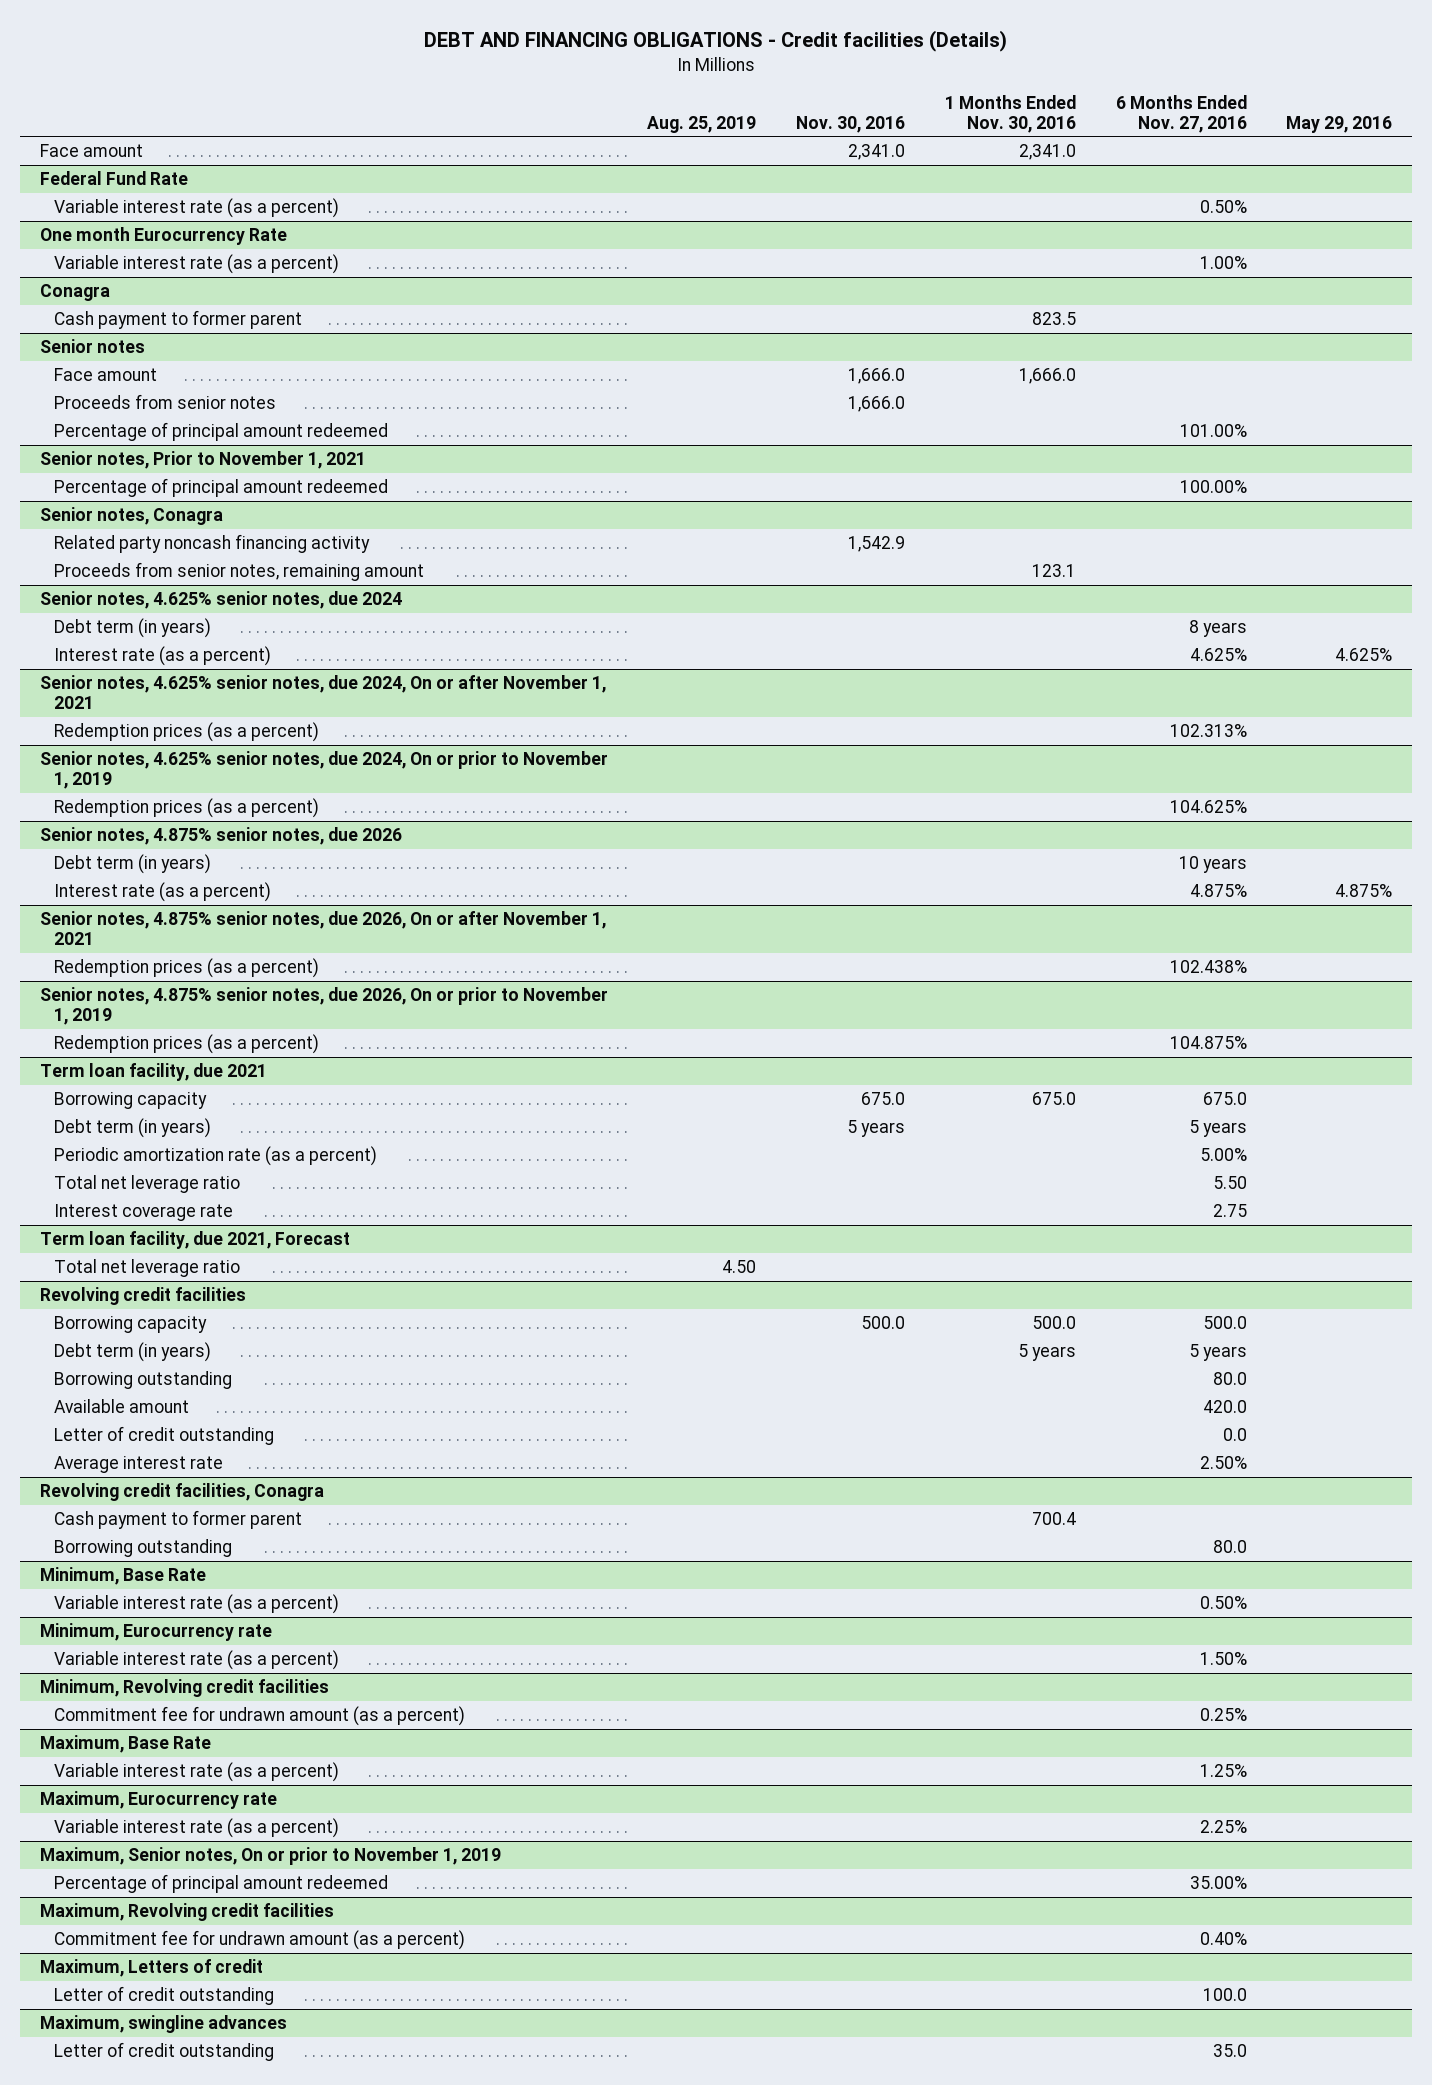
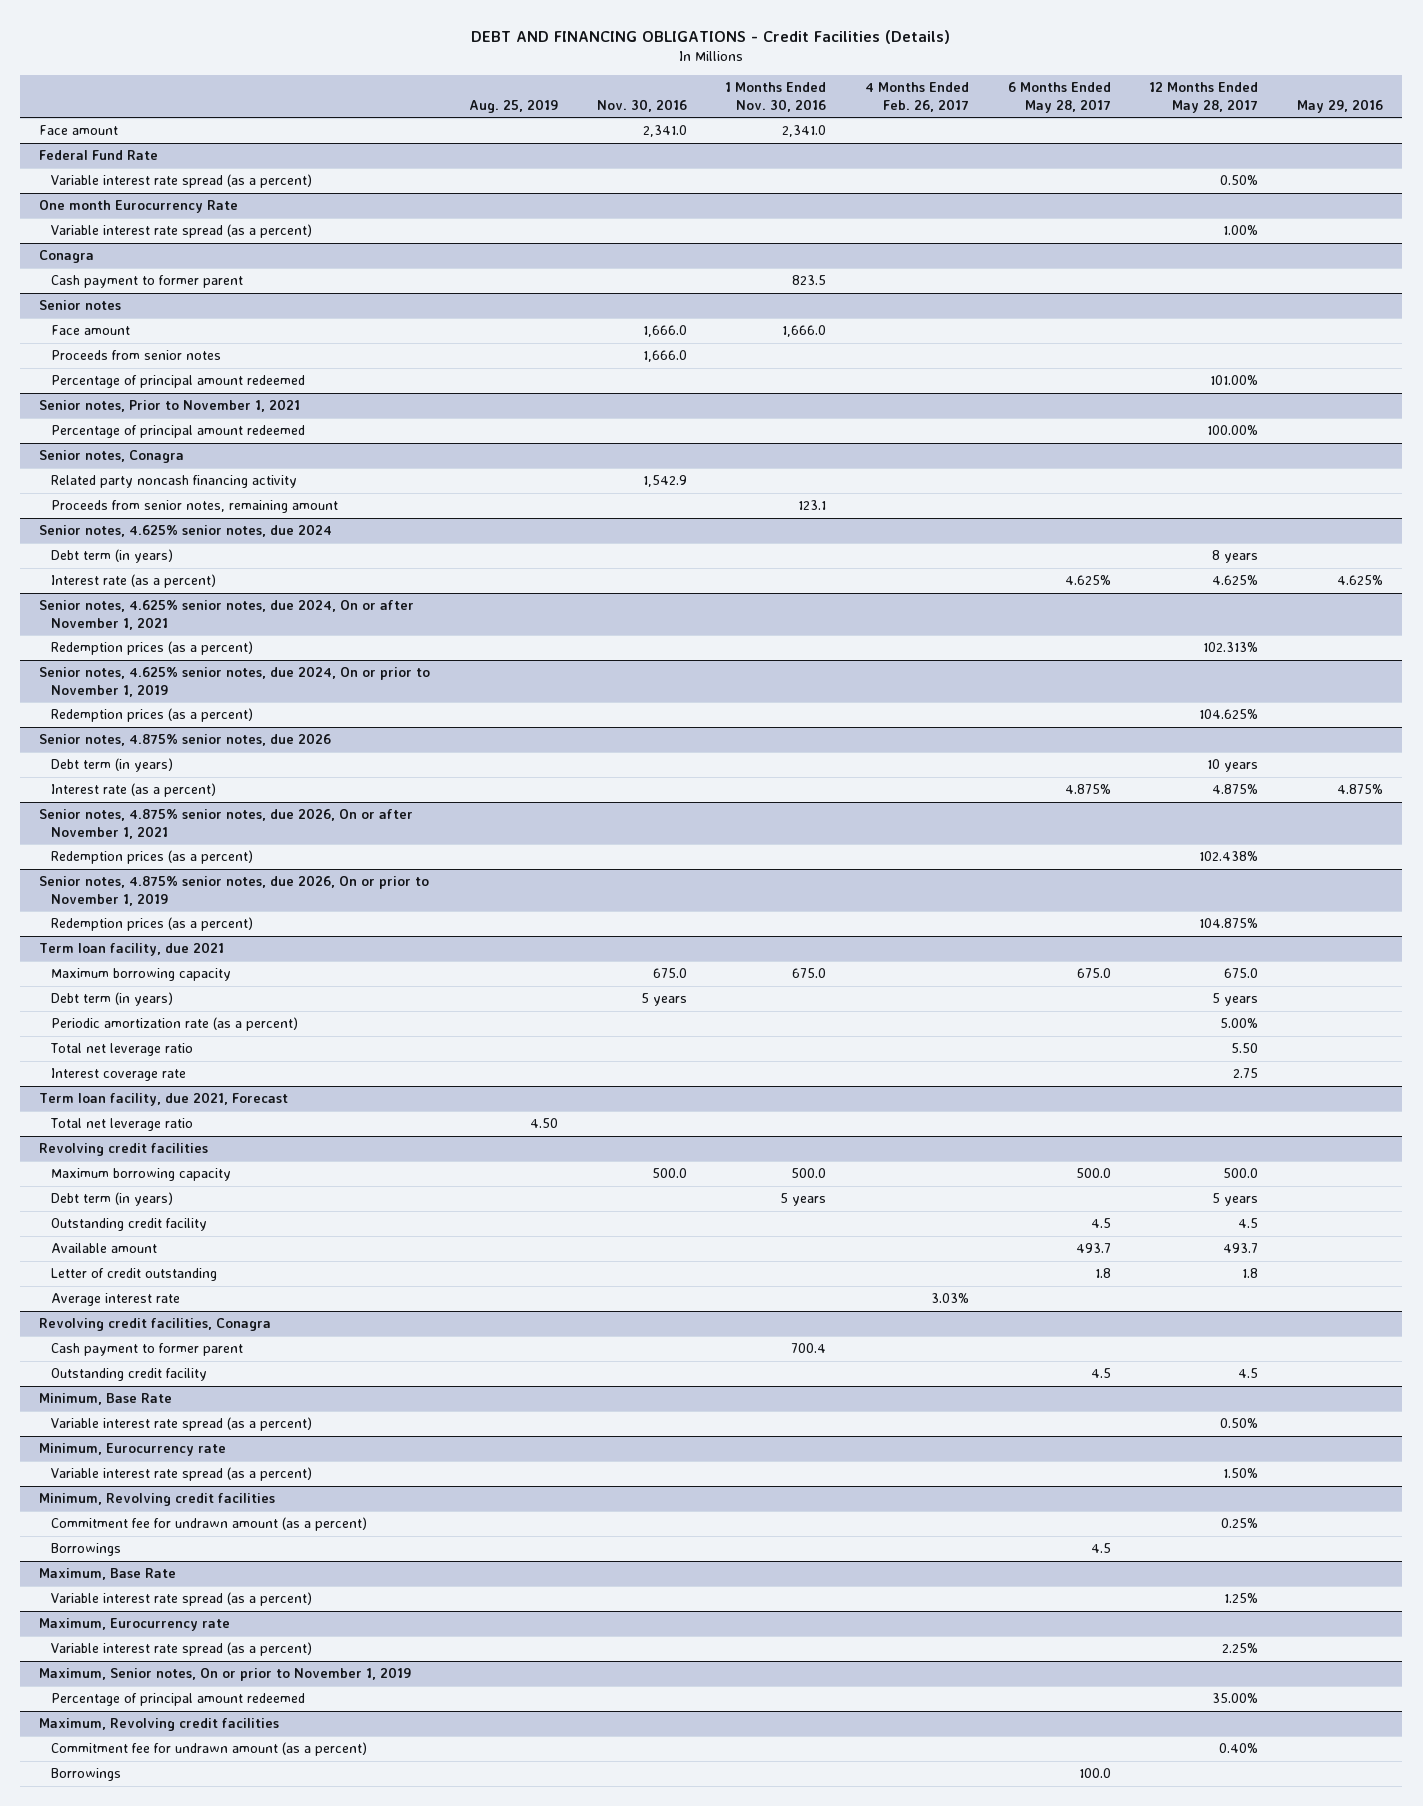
[424,30,1008,53] DEBT AND FINANCING OBLIGATIONS - Credit facilities (Details) -> [471,30,951,45] DEBT AND FINANCING OBLIGATIONS - Credit Facilities (Details)
[1115,94,1247,133] 6 Months Ended Nov. 27, 2016 -> none
none -> [865,82,970,112] 4 Months Ended Feb. 26, 2017
none -> [1007,82,1111,113] 6 Months Ended May 28, 2017
none -> [1149,82,1259,113] 12 Months Ended May 28, 2017
[54,198,340,219] Variable interest rate (as a percent) -> [50,174,312,189] Variable interest rate spread (as a percent)
[54,254,340,275] Variable interest rate (as a percent) -> [50,224,312,239] Variable interest rate spread (as a percent)
[54,1092,208,1110] Borrowing capacity -> [50,968,231,982] Maximum borrowing capacity
[54,1316,208,1334] Borrowing capacity -> [50,1168,231,1182] Maximum borrowing capacity
[54,1371,233,1390] Borrowing outstanding -> [50,1218,207,1232] Outstanding credit facility
[54,1539,233,1558] Borrowing outstanding -> [50,1368,207,1382] Outstanding credit facility
[54,1594,340,1615] Variable interest rate (as a percent) -> [50,1417,312,1432] Variable interest rate spread (as a percent)
[54,1650,340,1671] Variable interest rate (as a percent) -> [50,1467,312,1482] Variable interest rate spread (as a percent)
none -> [50,1543,121,1557] Borrowings
[54,1762,340,1783] Variable interest rate (as a percent) -> [50,1592,312,1607] Variable interest rate spread (as a percent)
[54,1818,340,1839] Variable interest rate (as a percent) -> [50,1642,312,1657] Variable interest rate spread (as a percent)
[39,1959,263,1978] Maximum, Letters of credit -> none
[54,1986,275,2006] Letter of credit outstanding -> none
[39,2015,287,2034] Maximum, swingline advances -> none
[54,2042,275,2062] Letter of credit outstanding -> none
none -> [50,1768,121,1782] Borrowings

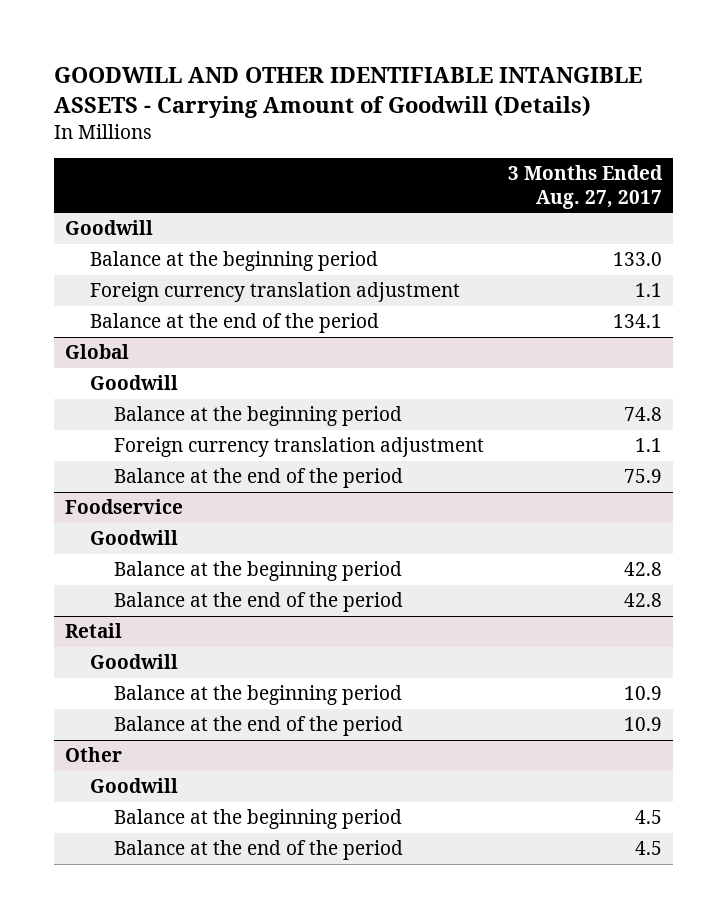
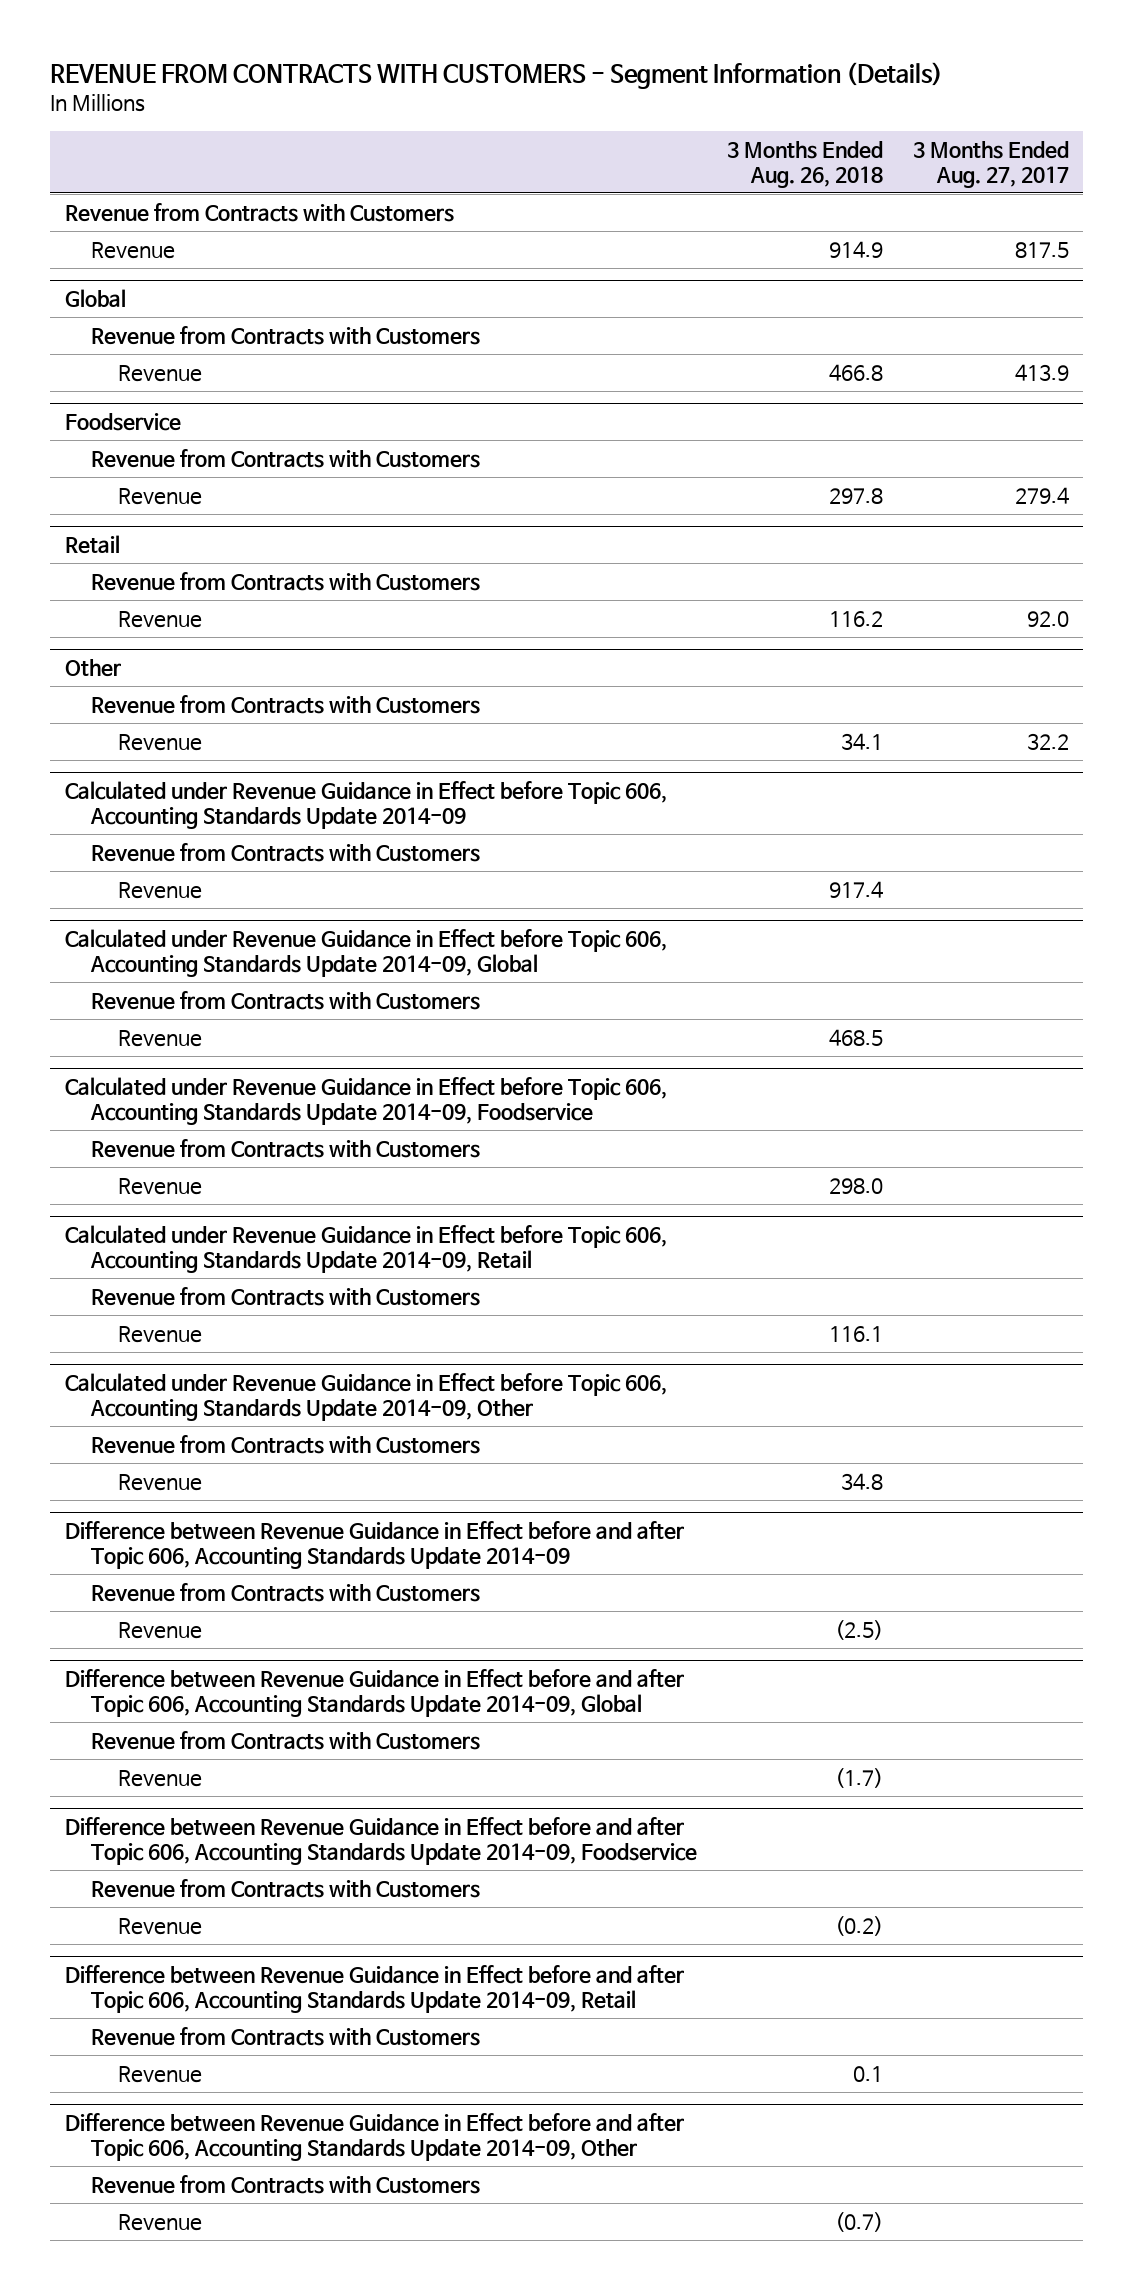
[53,67,642,119] GOODWILL AND OTHER IDENTIFIABLE INTANGIBLE ASSETS - Carrying Amount of Goodwill (Details) -> [49,61,943,89] REVENUE FROM CONTRACTS WITH CUSTOMERS - Segment Information (Details)
none -> [726,140,883,188] 3 Months Ended Aug. 26, 2018
[65,220,154,236] Goodwill -> none
[89,251,378,272] Balance at the beginning period -> none
[89,282,460,303] Foreign currency translation adjustment -> none
[89,313,379,334] Balance at the end of the period -> none
none -> [64,202,454,222] Revenue from Contracts with Customers
none -> [91,241,176,259] Revenue
[89,375,178,391] Goodwill -> none
[114,406,403,427] Balance at the beginning period -> none
[114,437,485,458] Foreign currency translation adjustment -> none
[114,468,404,489] Balance at the end of the period -> none
none -> [91,325,481,345] Revenue from Contracts with Customers
none -> [117,364,202,382] Revenue
[89,530,178,546] Goodwill -> none
[114,561,403,582] Balance at the beginning period -> none
[114,592,404,613] Balance at the end of the period -> none
none -> [91,448,481,468] Revenue from Contracts with Customers
none -> [117,487,202,505] Revenue
[89,654,178,670] Goodwill -> none
[114,685,403,706] Balance at the beginning period -> none
[114,716,404,737] Balance at the end of the period -> none
none -> [91,571,481,591] Revenue from Contracts with Customers
none -> [117,610,202,628] Revenue
[89,778,178,794] Goodwill -> none
[114,809,403,830] Balance at the beginning period -> none
[114,840,404,861] Balance at the end of the period -> none
none -> [91,694,481,714] Revenue from Contracts with Customers
none -> [117,733,202,751] Revenue
none -> [64,781,667,830] Calculated under Revenue Guidance in Effect before Topic 606, Accounting Standards Update 2014-09
none -> [91,842,481,862] Revenue from Contracts with Customers
none -> [117,881,202,899] Revenue
none -> [64,929,667,978] Calculated under Revenue Guidance in Effect before Topic 606, Accounting Standards Update 2014-09, Global
none -> [91,990,481,1010] Revenue from Contracts with Customers
none -> [117,1029,202,1047] Revenue
none -> [64,1077,667,1126] Calculated under Revenue Guidance in Effect before Topic 606, Accounting Standards Update 2014-09, Foodservice
none -> [91,1138,481,1158] Revenue from Contracts with Customers
none -> [117,1177,202,1195] Revenue
none -> [64,1225,667,1274] Calculated under Revenue Guidance in Effect before Topic 606, Accounting Standards Update 2014-09, Retail
none -> [91,1286,481,1306] Revenue from Contracts with Customers
none -> [117,1325,202,1343] Revenue
none -> [64,1373,667,1422] Calculated under Revenue Guidance in Effect before Topic 606, Accounting Standards Update 2014-09, Other
none -> [91,1434,481,1454] Revenue from Contracts with Customers
none -> [117,1473,202,1491] Revenue
none -> [64,1521,684,1570] Difference between Revenue Guidance in Effect before and after Topic 606, Accounting Standards Update 2014-09
none -> [91,1582,481,1602] Revenue from Contracts with Customers
none -> [117,1621,202,1639] Revenue
none -> [64,1669,684,1718] Difference between Revenue Guidance in Effect before and after Topic 606, Accounting Standards Update 2014-09, Global
none -> [91,1730,481,1750] Revenue from Contracts with Customers
none -> [117,1769,202,1787] Revenue
none -> [64,1817,698,1866] Difference between Revenue Guidance in Effect before and after Topic 606, Accounting Standards Update 2014-09, Foodservice
none -> [91,1878,481,1898] Revenue from Contracts with Customers
none -> [117,1917,202,1935] Revenue
none -> [64,1965,684,2014] Difference between Revenue Guidance in Effect before and after Topic 606, Accounting Standards Update 2014-09, Retail
none -> [91,2026,481,2046] Revenue from Contracts with Customers
none -> [117,2065,202,2083] Revenue
none -> [64,2113,684,2162] Difference between Revenue Guidance in Effect before and after Topic 606, Accounting Standards Update 2014-09, Other
none -> [91,2174,481,2194] Revenue from Contracts with Customers
none -> [117,2213,202,2231] Revenue

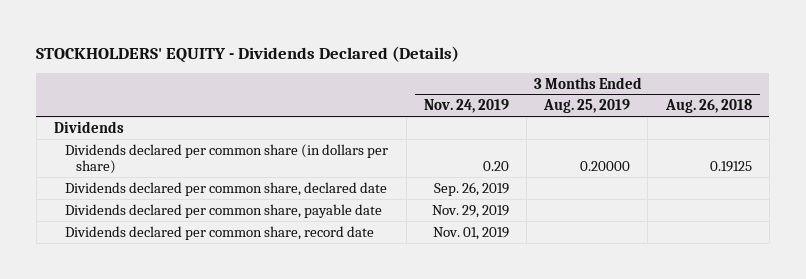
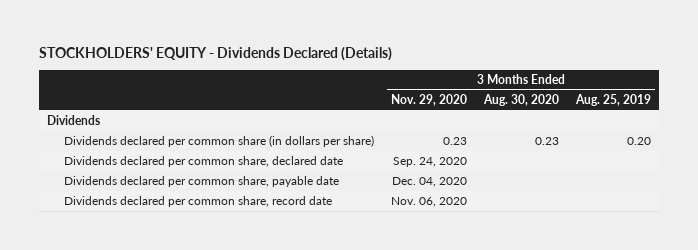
[423,99,509,114] Nov. 24, 2019 -> none
[664,99,752,114] Aug. 26, 2018 -> none
none -> [390,94,467,107] Nov. 29, 2020
none -> [482,94,559,107] Aug. 30, 2020
[580,161,631,172] 0.20000 -> [626,137,651,146] 0.20

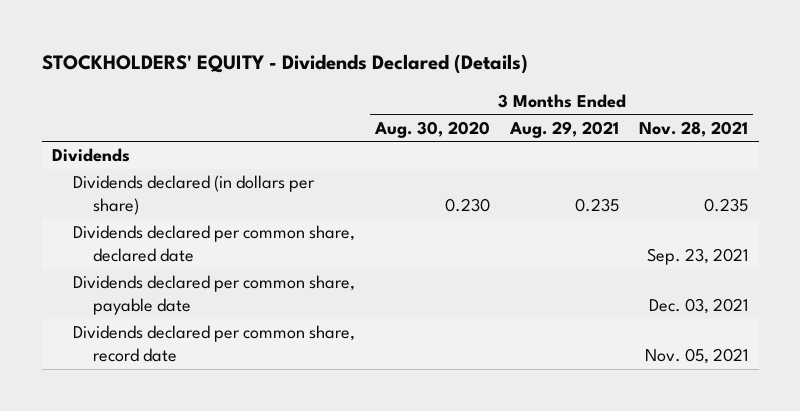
[390,94,467,107] Nov. 29, 2020 -> none
[574,94,651,107] Aug. 25, 2019 -> none
none -> [509,120,620,138] Aug. 29, 2021
none -> [639,120,749,137] Nov. 28, 2021
[64,135,375,148] Dividends declared per common share (in dollars per share) -> [72,175,315,215] Dividends declared (in dollars per share)
[534,137,559,146] 0.23 -> [444,197,490,212] 0.230

